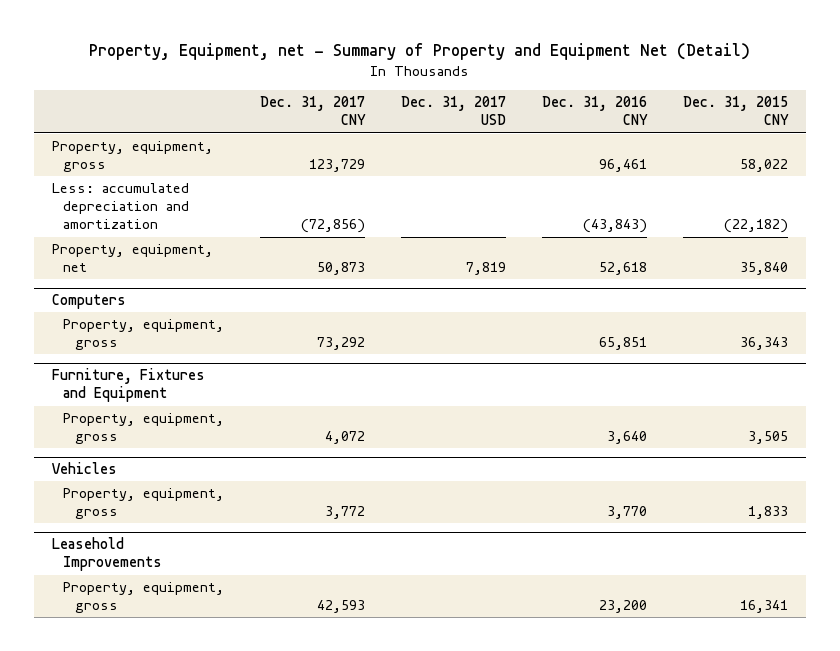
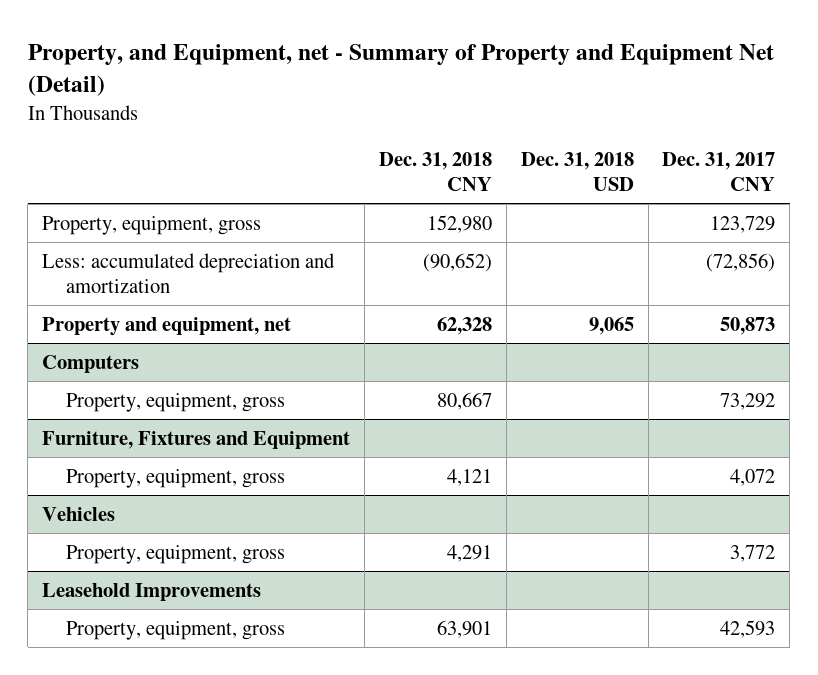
[89,43,751,61] Property, Equipment, net - Summary of Property and Equipment Net (Detail) -> [27,43,774,96] Property, and Equipment, net - Summary of Property and Equipment Net (Detail)
[401,96,507,126] Dec. 31, 2017 USD -> none
[542,96,649,126] Dec. 31, 2016 CNY -> none
[683,96,790,126] Dec. 31, 2015 CNY -> none
none -> [378,152,492,191] Dec. 31, 2018 CNY
none -> [520,152,634,191] Dec. 31, 2018 USD
[51,244,213,273] Property, equipment, net -> [42,316,292,336] Property and equipment, net

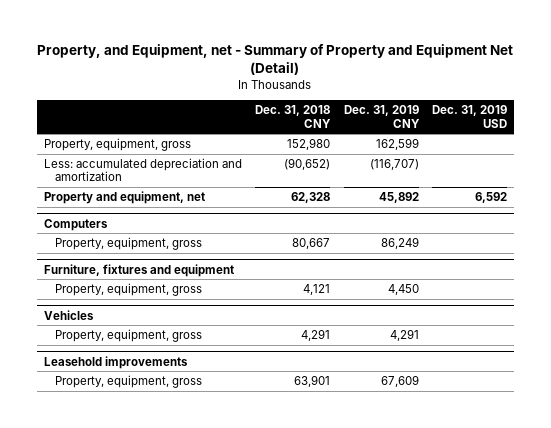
[520,152,634,191] Dec. 31, 2018 USD -> none
[662,152,776,191] Dec. 31, 2017 CNY -> none
none -> [343,105,420,128] Dec. 31, 2019 CNY
none -> [431,105,507,128] Dec. 31, 2019 USD
[42,430,351,449] Furniture, Fixtures and Equipment -> [44,263,235,277] Furniture, fixtures and equipment
[42,582,262,601] Leasehold Improvements -> [44,355,189,369] Leasehold improvements

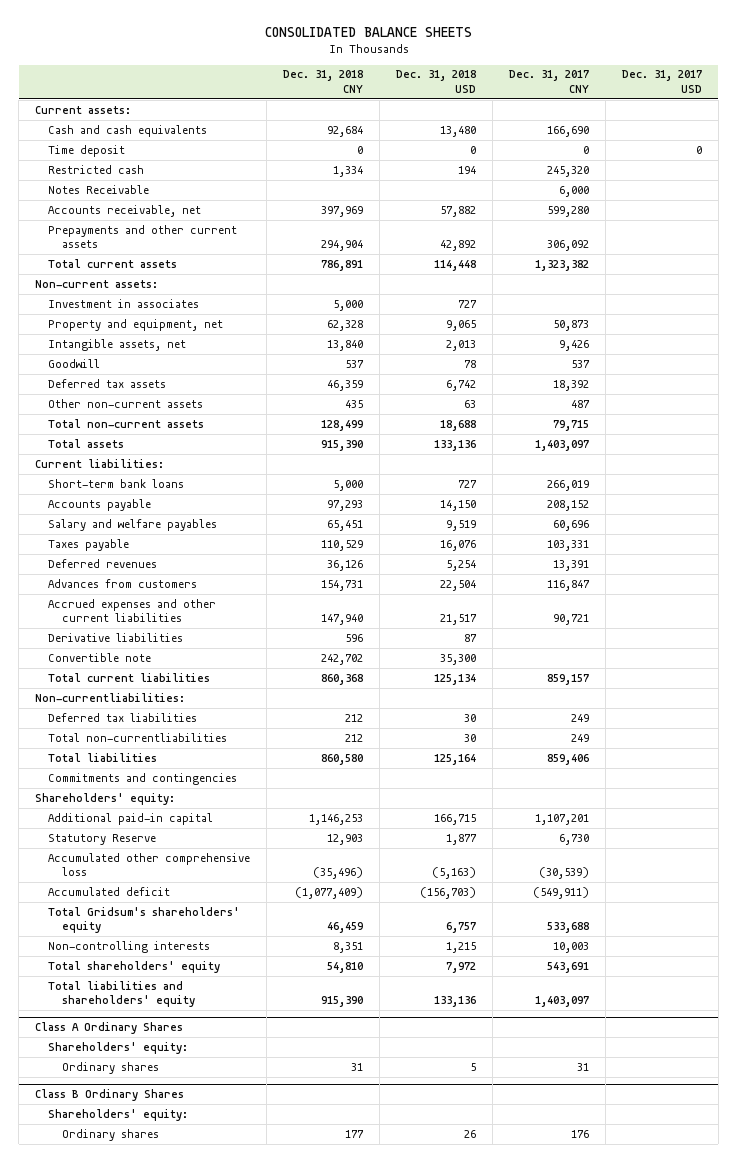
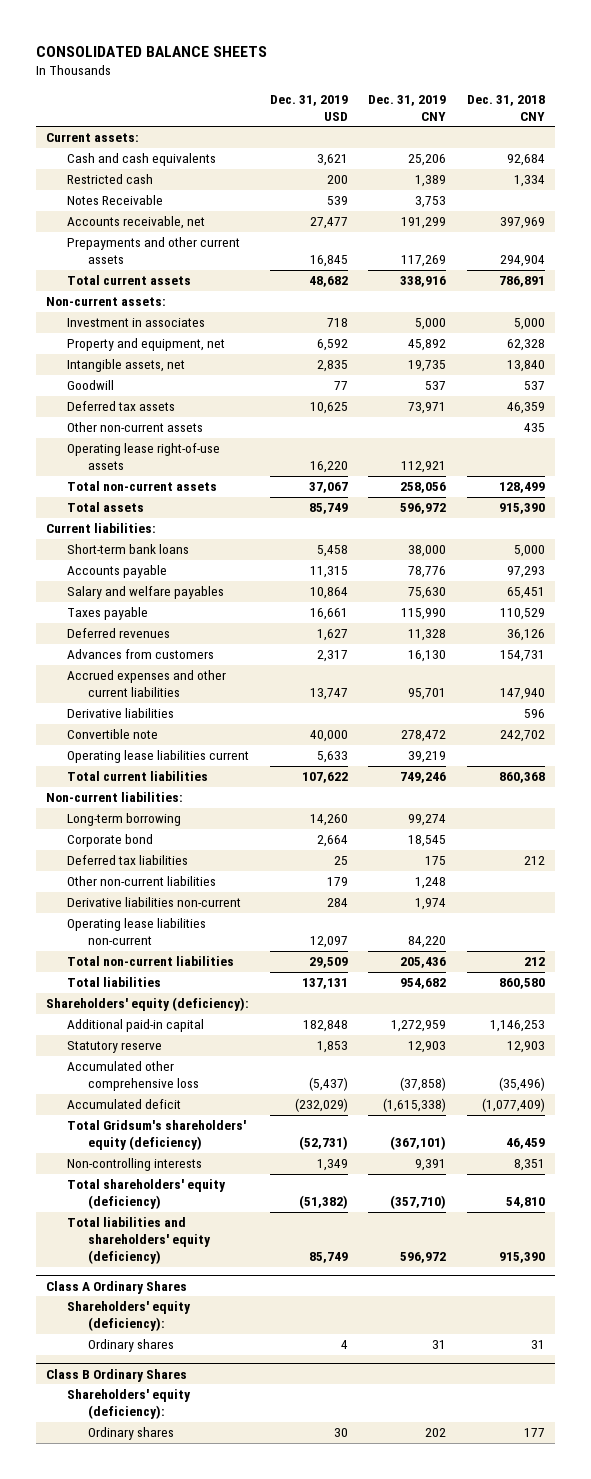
[396,70,477,94] Dec. 31, 2018 USD -> none
[509,70,590,94] Dec. 31, 2017 CNY -> none
[621,70,702,94] Dec. 31, 2017 USD -> none
none -> [269,95,348,122] Dec. 31, 2019 USD
none -> [368,95,447,122] Dec. 31, 2019 CNY
[48,144,126,157] Time deposit -> none
none -> [66,443,220,471] Operating lease right-of-use assets
none -> [66,750,249,764] Operating lease liabilities current
[35,692,186,702] Non-currentliabilities: -> [46,792,184,803] Non-current liabilities:
none -> [66,813,181,827] Long-term borrowing
none -> [66,834,153,848] Corporate bond
none -> [66,876,216,887] Other non-current liabilities
none -> [66,897,241,908] Derivative liabilities non-current
none -> [66,918,206,946] Operating lease liabilities non-current
[48,732,228,742] Total non-currentliabilities -> [66,956,234,967] Total non-current liabilities
[48,772,238,785] Commitments and contingencies -> none
[35,792,176,805] Shareholders' equity: -> [46,997,250,1012] Shareholders' equity (deficiency):
[48,833,157,845] Statutory Reserve -> [66,1041,162,1054] Statutory reserve
[48,906,241,934] Total Gridsum's shareholders' equity -> [66,1120,246,1151] Total Gridsum's shareholders' equity (deficiency)
[48,960,221,973] Total shareholders' equity -> [66,1179,226,1210] Total shareholders' equity (deficiency)
[48,980,195,1008] Total liabilities and shareholders' equity -> [66,1217,211,1265] Total liabilities and shareholders' equity (deficiency)
[48,1041,189,1054] Shareholders' equity: -> [66,1301,191,1332] Shareholders' equity (deficiency):
[48,1108,189,1121] Shareholders' equity: -> [66,1389,191,1420] Shareholders' equity (deficiency):

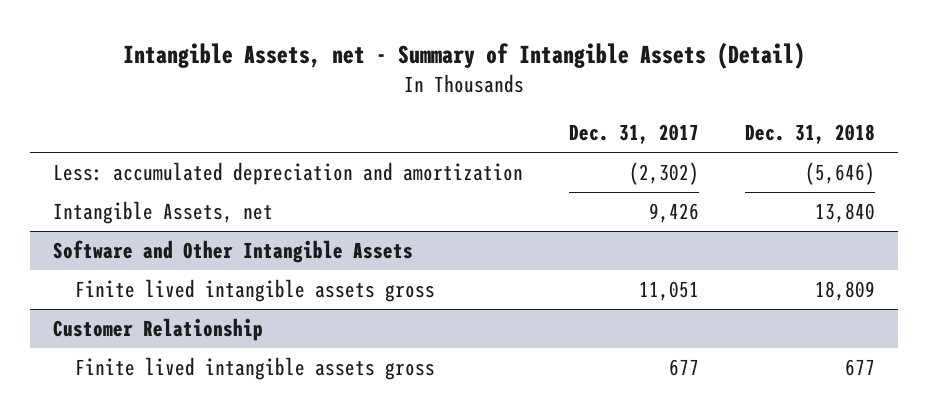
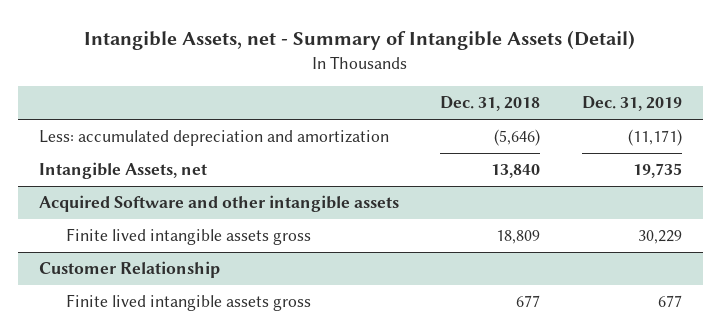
[568,124,699,145] Dec. 31, 2017 -> none
none -> [581,96,682,112] Dec. 31, 2019
[52,239,413,263] Software and Other Intangible Assets -> [38,195,399,213] Acquired Software and other intangible assets

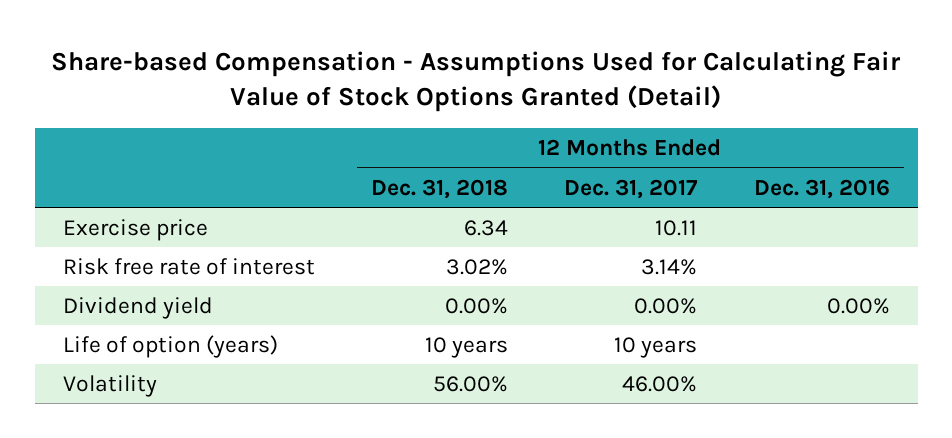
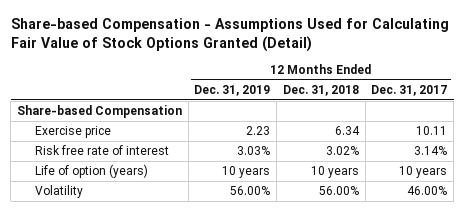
[753,178,890,199] Dec. 31, 2016 -> none
none -> [194,85,271,97] Dec. 31, 2019
none -> [17,105,183,119] Share-based Compensation
[62,296,213,319] Dividend yield -> none

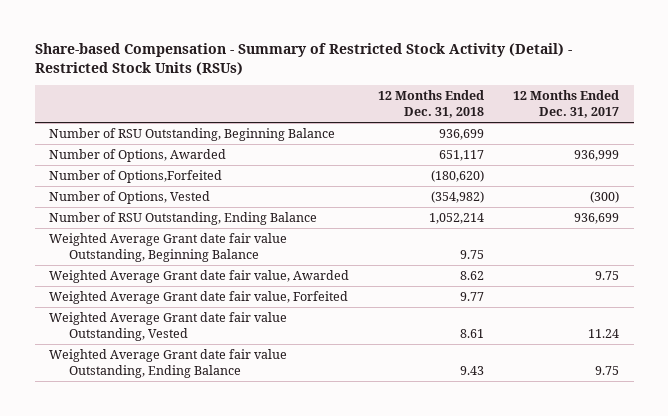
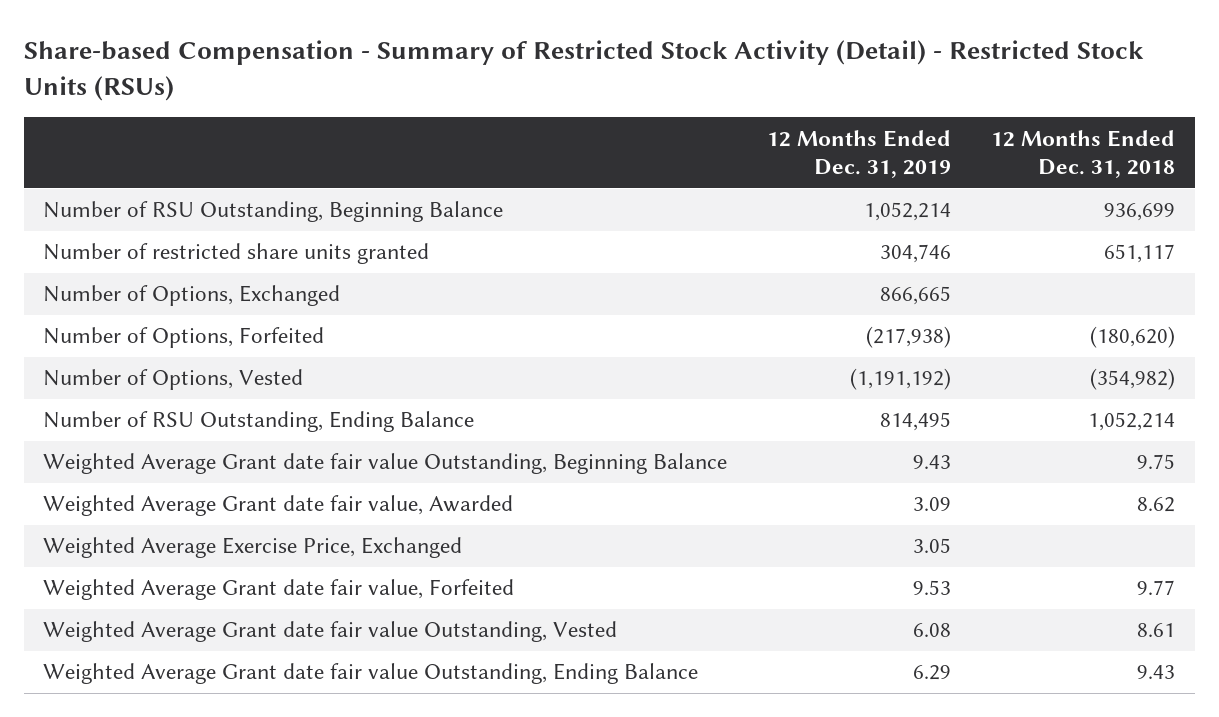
[513,90,620,119] 12 Months Ended Dec. 31, 2017 -> none
none -> [767,129,952,179] 12 Months Ended Dec. 31, 2019
[49,148,227,162] Number of Options, Awarded -> [43,243,430,265] Number of restricted share units granted
none -> [43,285,341,307] Number of Options, Exchanged
[49,169,223,183] Number of Options,Forfeited -> [43,327,325,349] Number of Options, Forfeited
none -> [43,537,463,559] Weighted Average Exercise Price, Exchanged

